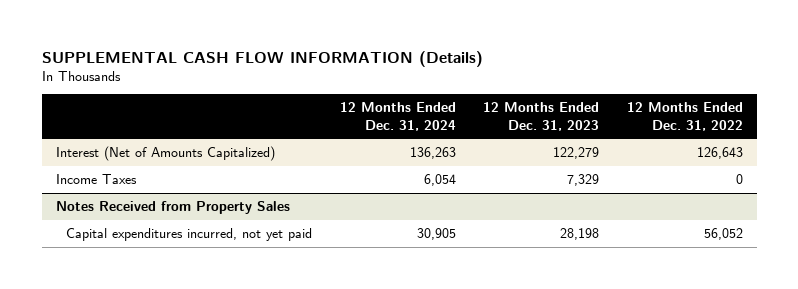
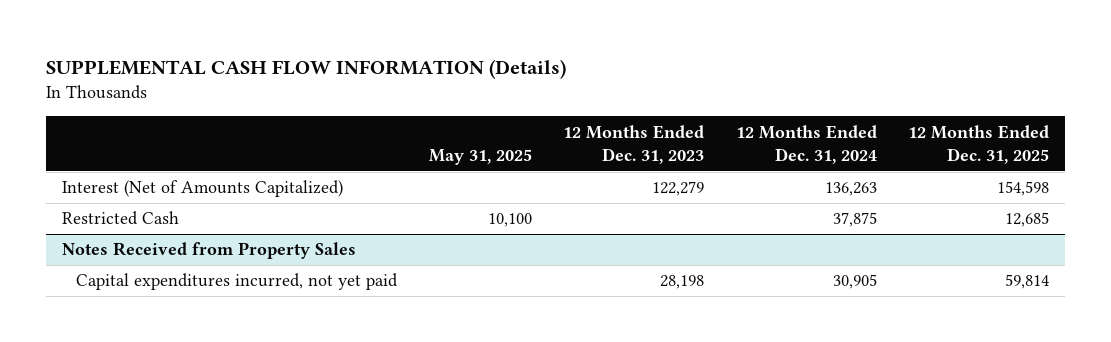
[626,102,743,131] 12 Months Ended Dec. 31, 2022 -> none
none -> [428,148,532,165] May 31, 2025
none -> [908,124,1050,164] 12 Months Ended Dec. 31, 2025
[55,174,137,185] Income Taxes -> none
none -> [61,211,179,226] Restricted Cash

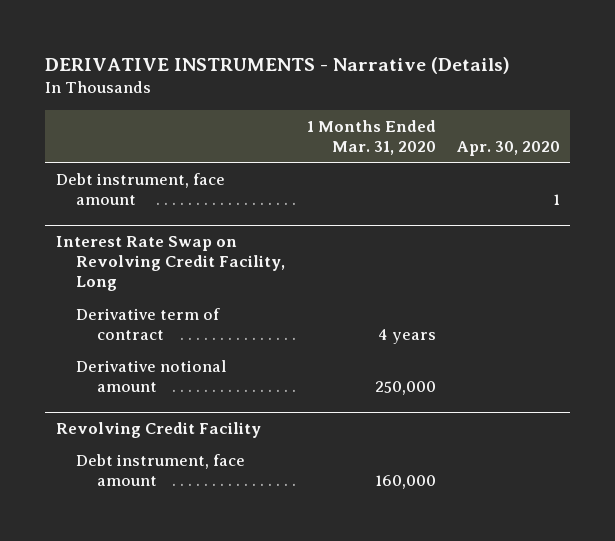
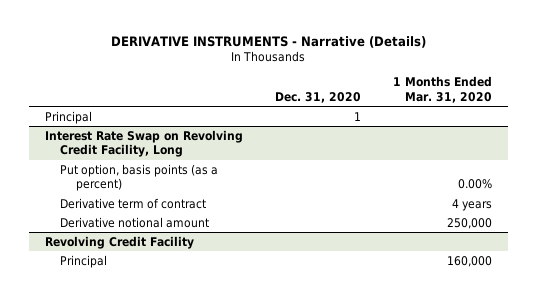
[456,140,560,156] Apr. 30, 2020 -> none
none -> [274,92,361,104] Dec. 31, 2020
[55,172,225,205] Debt instrument, face amount -> [44,110,92,124] Principal
none -> [60,163,219,192] Put option, basis points (as a percent)
[76,453,246,486] Debt instrument, face amount -> [60,254,108,268] Principal

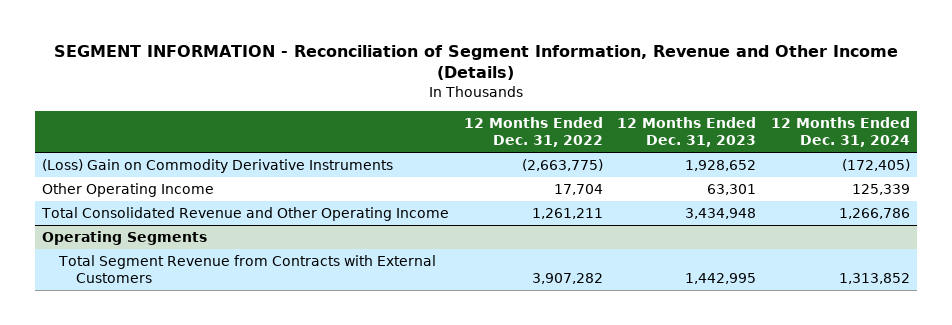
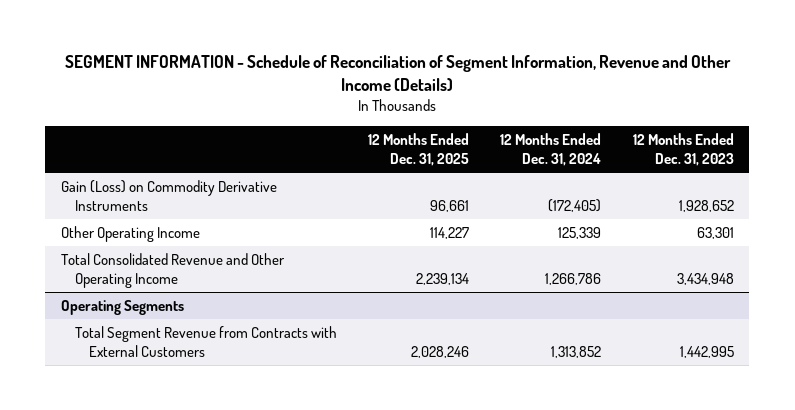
[54,44,899,81] SEGMENT INFORMATION - Reconciliation of Segment Information, Revenue and Other Income (Details) -> [65,55,732,92] SEGMENT INFORMATION - Schedule of Reconciliation of Segment Information, Revenue and Other Income (Details)
[463,117,603,148] 12 Months Ended Dec. 31, 2022 -> none
none -> [368,132,470,166] 12 Months Ended Dec. 31, 2025
[42,159,394,174] (Loss) Gain on Commodity Derivative Instruments -> [60,179,277,212] Gain (Loss) on Commodity Derivative Instruments

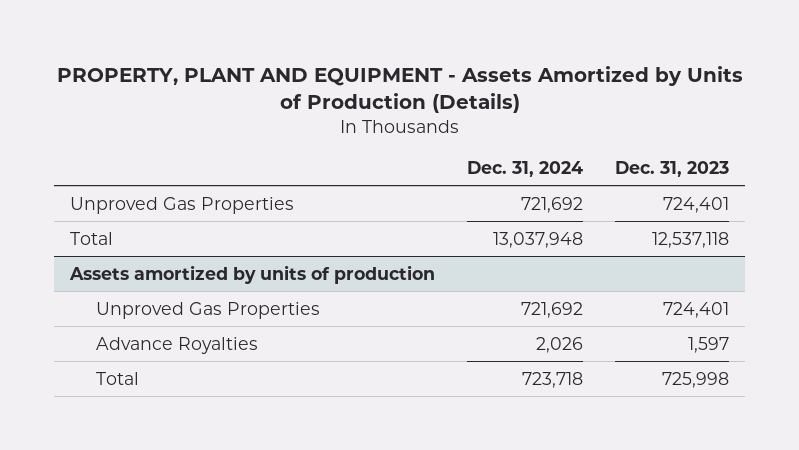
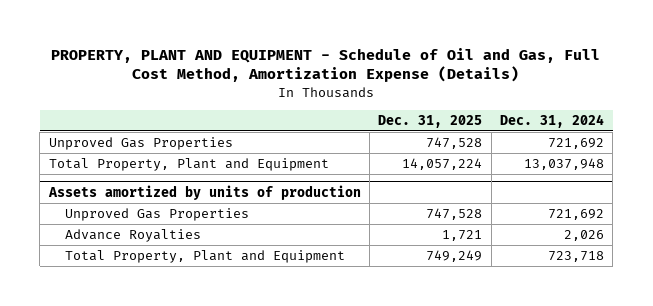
[56,65,743,114] PROPERTY, PLANT AND EQUIPMENT - Assets Amortized by Units of Production (Details) -> [51,47,601,83] PROPERTY, PLANT AND EQUIPMENT - Schedule of Oil and Gas, Full Cost Method, Amortization Expense (Details)
[614,161,729,178] Dec. 31, 2023 -> none
none -> [378,114,483,128] Dec. 31, 2025
[70,231,114,245] Total -> [48,158,329,172] Total Property, Plant and Equipment
[96,371,140,385] Total -> [65,250,346,264] Total Property, Plant and Equipment

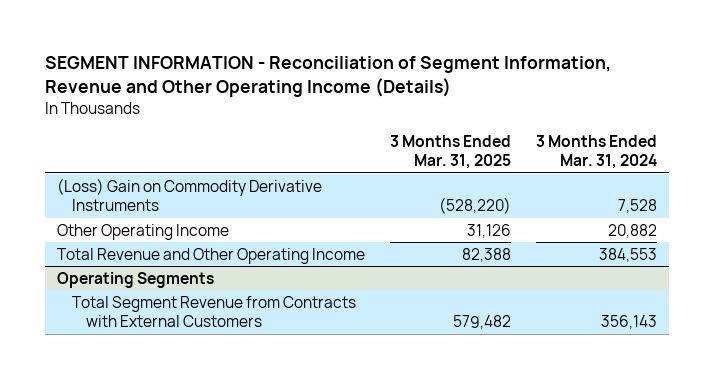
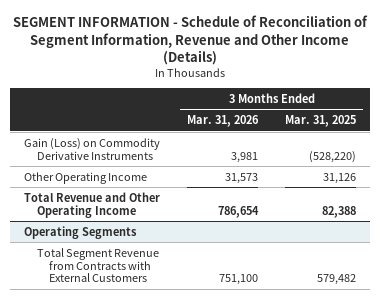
[45,56,612,97] SEGMENT INFORMATION - Reconciliation of Segment Information, Revenue and Other Operating Income (Details) -> [13,15,369,65] SEGMENT INFORMATION - Schedule of Reconciliation of Segment Information, Revenue and Other Income (Details)
[535,134,657,170] 3 Months Ended Mar. 31, 2024 -> none
none -> [187,115,260,128] Mar. 31, 2026
[57,177,323,212] (Loss) Gain on Commodity Derivative Instruments -> [23,137,160,160] Gain (Loss) on Commodity Derivative Instruments

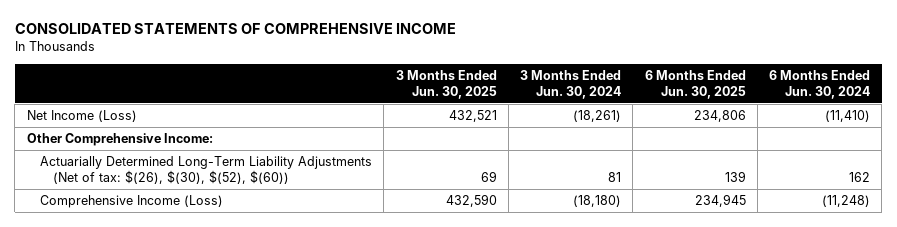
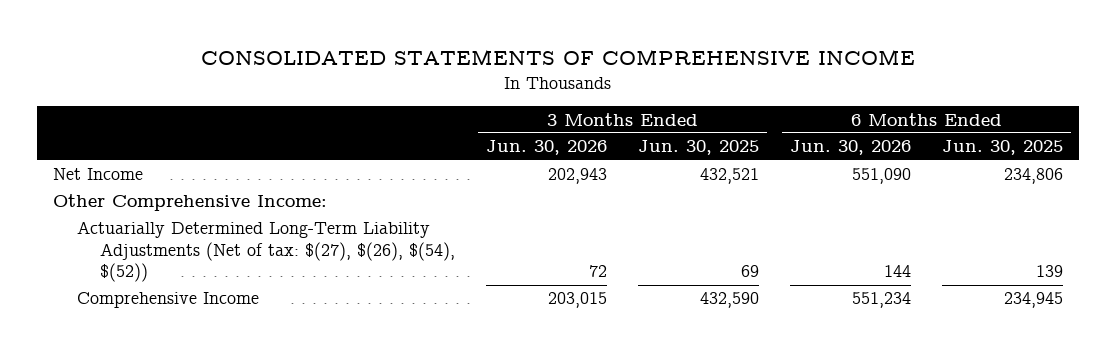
[520,69,622,99] 3 Months Ended Jun. 30, 2024 -> none
[769,69,871,99] 6 Months Ended Jun. 30, 2024 -> none
none -> [486,140,608,156] Jun. 30, 2026
none -> [790,140,912,156] Jun. 30, 2026
[26,109,137,122] Net Income (Loss) -> [52,168,143,181] Net Income
[40,155,373,184] Actuarially Determined Long-Term Liability Adjustments (Net of tax: $(26), $(30), $(52), $(60)) -> [76,221,456,283] Actuarially Determined Long-Term Liability Adjustments (Net of tax: $(27), $(26), $(54), $(52))
[40,194,224,208] Comprehensive Income (Loss) -> [76,292,259,309] Comprehensive Income

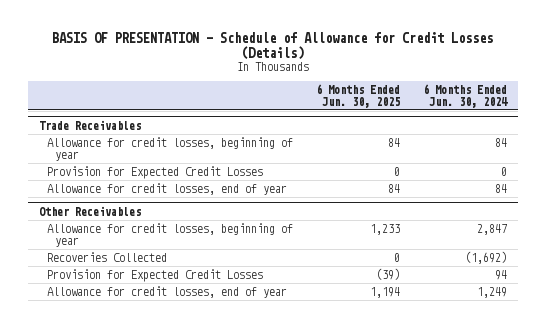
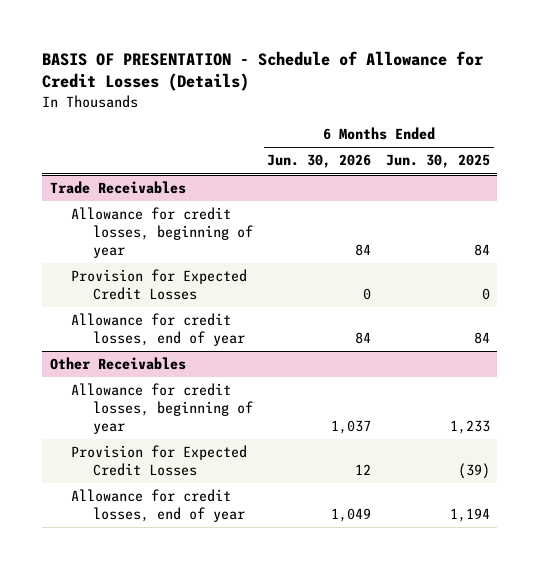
[422,83,508,108] 6 Months Ended Jun. 30, 2024 -> none
none -> [267,154,372,169] Jun. 30, 2026
[46,252,167,263] Recoveries Collected -> none

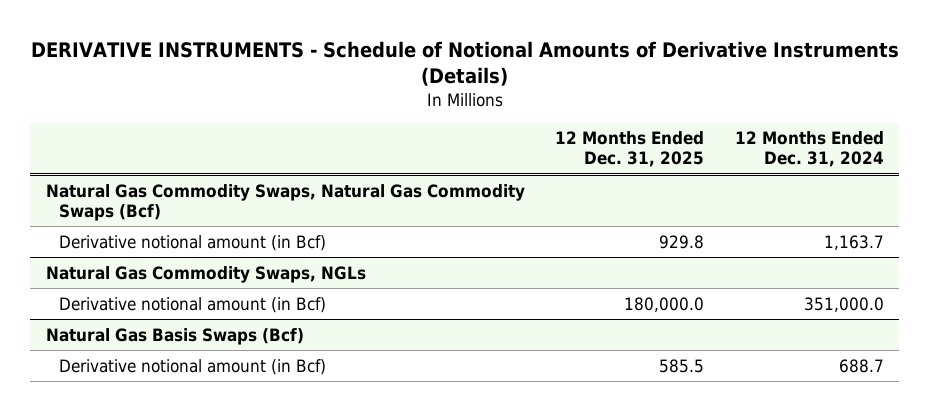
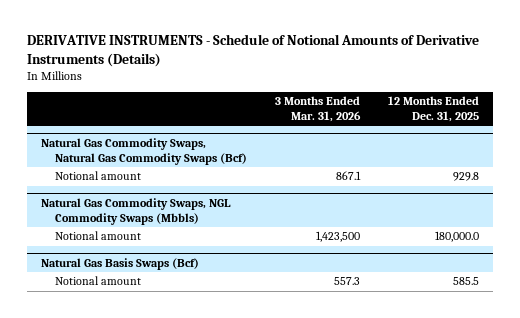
[734,131,884,168] 12 Months Ended Dec. 31, 2024 -> none
none -> [274,96,361,122] 3 Months Ended Mar. 31, 2026
[58,234,326,251] Derivative notional amount (in Bcf) -> [54,171,141,181] Notional amount
[45,265,366,283] Natural Gas Commodity Swaps, NGLs -> [41,197,232,225] Natural Gas Commodity Swaps, NGL Commodity Swaps (Mbbls)
[58,296,326,313] Derivative notional amount (in Bcf) -> [54,231,141,241] Notional amount
[58,358,326,375] Derivative notional amount (in Bcf) -> [54,276,141,286] Notional amount

